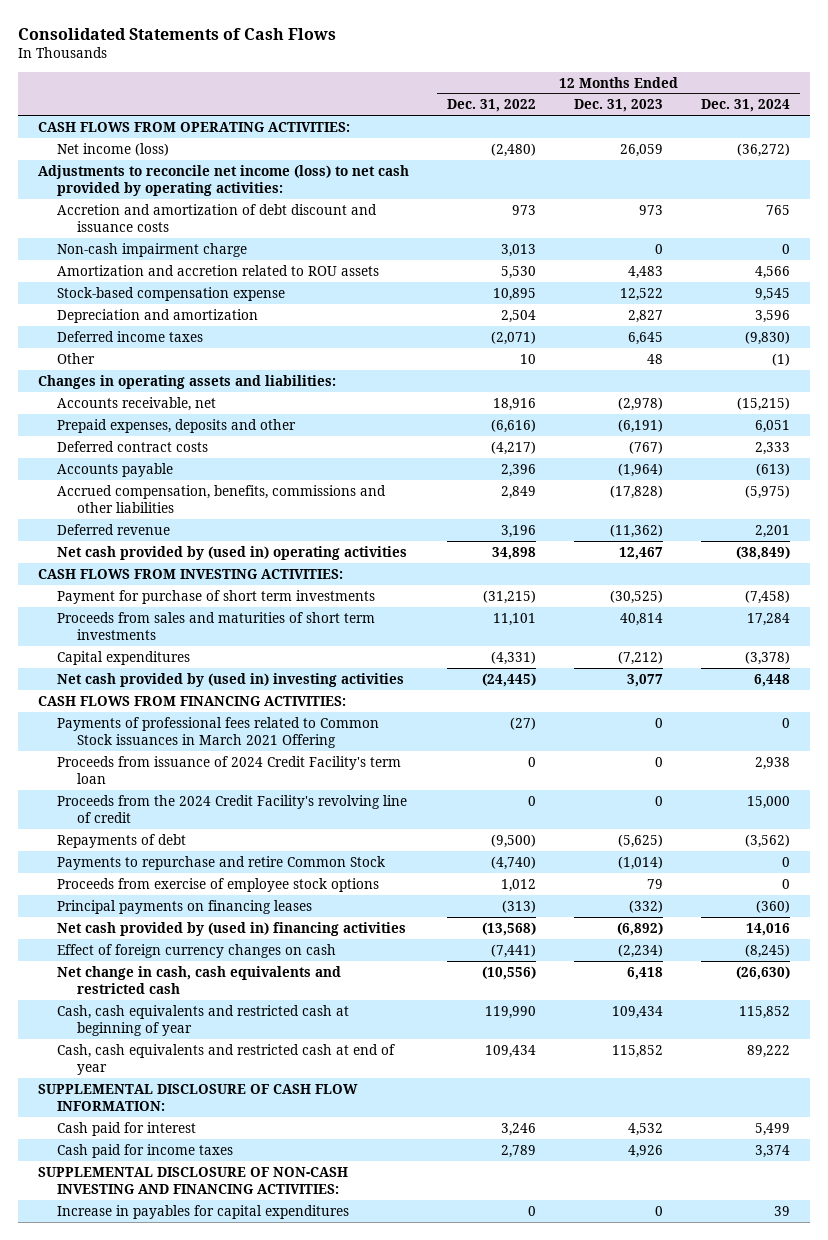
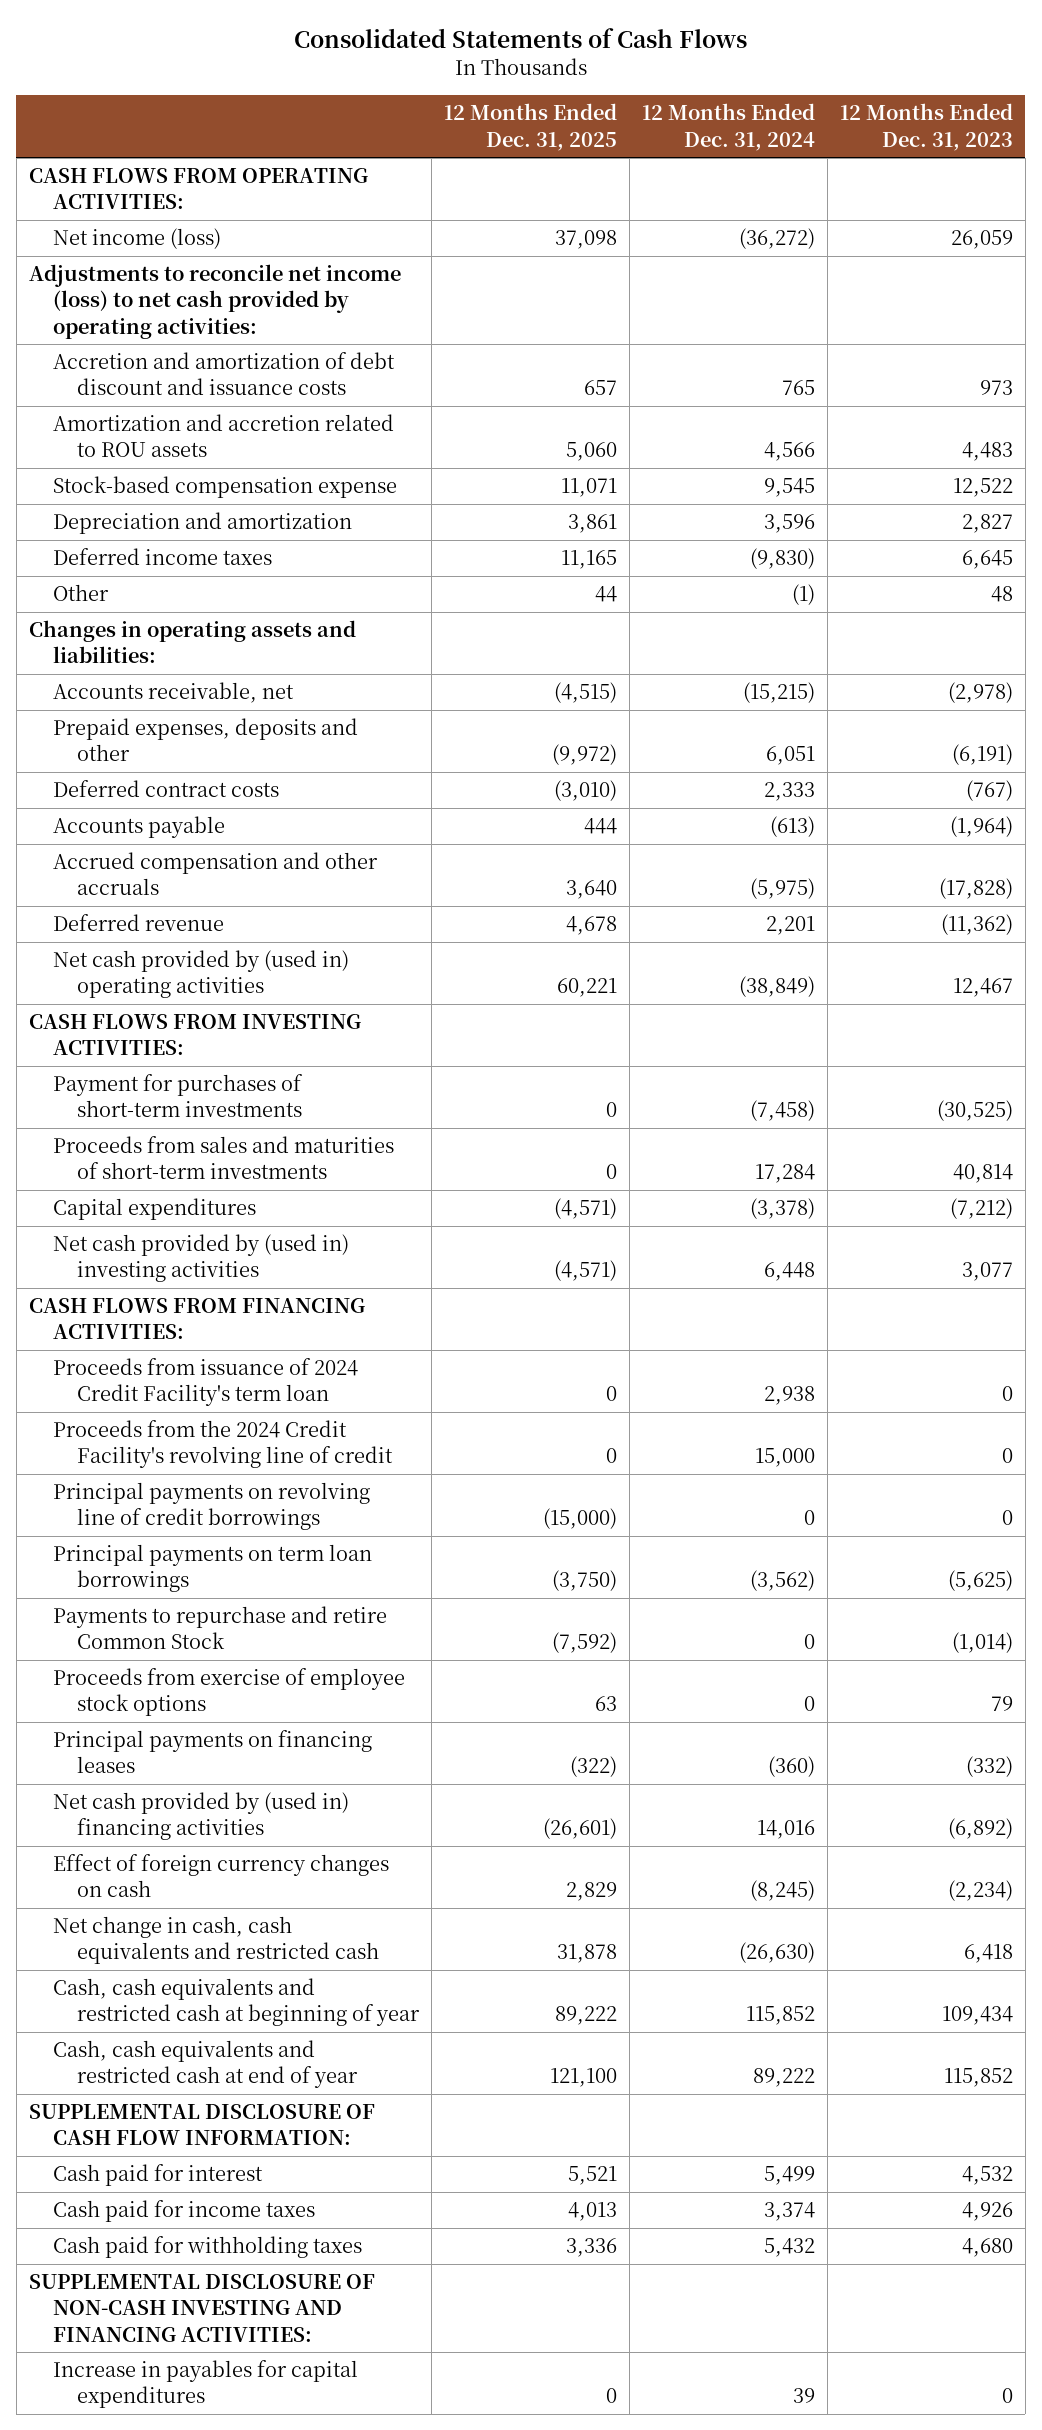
[446,99,536,113] Dec. 31, 2022 -> none
none -> [443,103,617,151] 12 Months Ended Dec. 31, 2025
[57,242,248,257] Non-cash impairment charge -> none
[57,484,387,513] Accrued compensation, benefits, commissions and other liabilities -> [52,852,378,896] Accrued compensation and other accruals
[57,589,376,604] Payment for purchase of short term investments -> [52,1074,303,1118] Payment for purchases of short-term investments
[57,611,376,640] Proceeds from sales and maturities of short term investments -> [52,1136,394,1180] Proceeds from sales and maturities of short-term investments
[57,716,380,748] Payments of professional fees related to Common Stock issuances in March 2021 Offering -> none
none -> [52,1482,370,1531] Principal payments on revolving line of credit borrowings
[57,833,187,848] Repayments of debt -> [52,1544,372,1593] Principal payments on term loan borrowings
none -> [52,2236,362,2259] Cash paid for withholding taxes

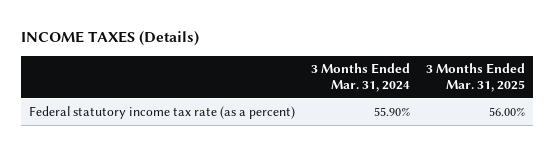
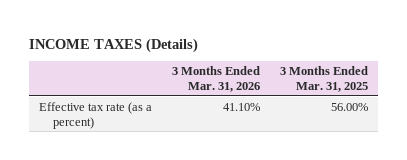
[311,62,411,93] 3 Months Ended Mar. 31, 2024 -> none
none -> [172,65,261,92] 3 Months Ended Mar. 31, 2026
[29,106,296,120] Federal statutory income tax rate (as a percent) -> [39,101,153,129] Effective tax rate (as a percent)

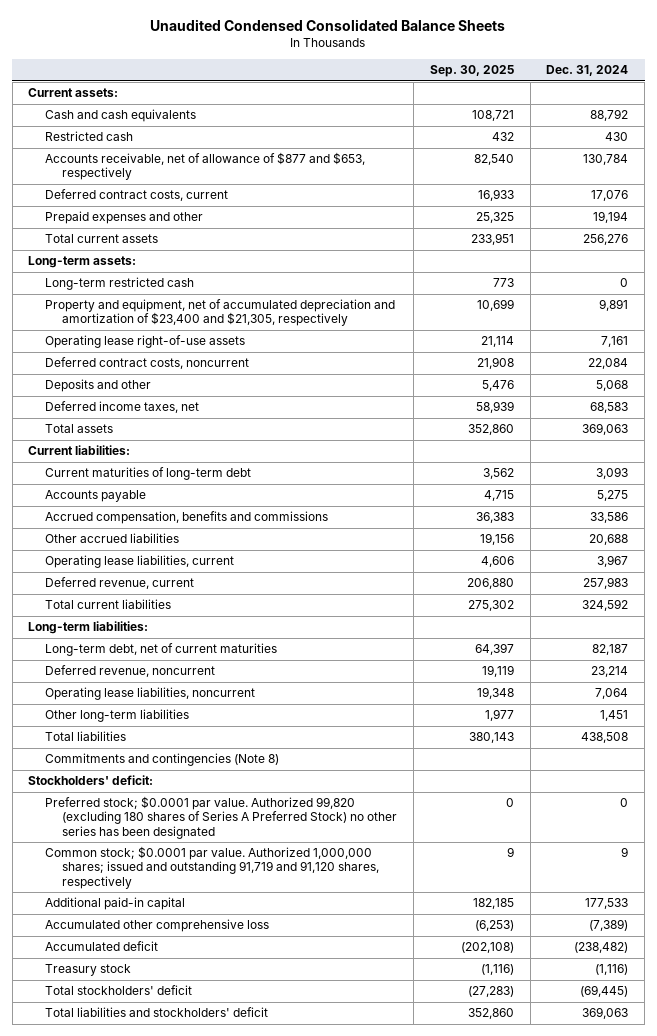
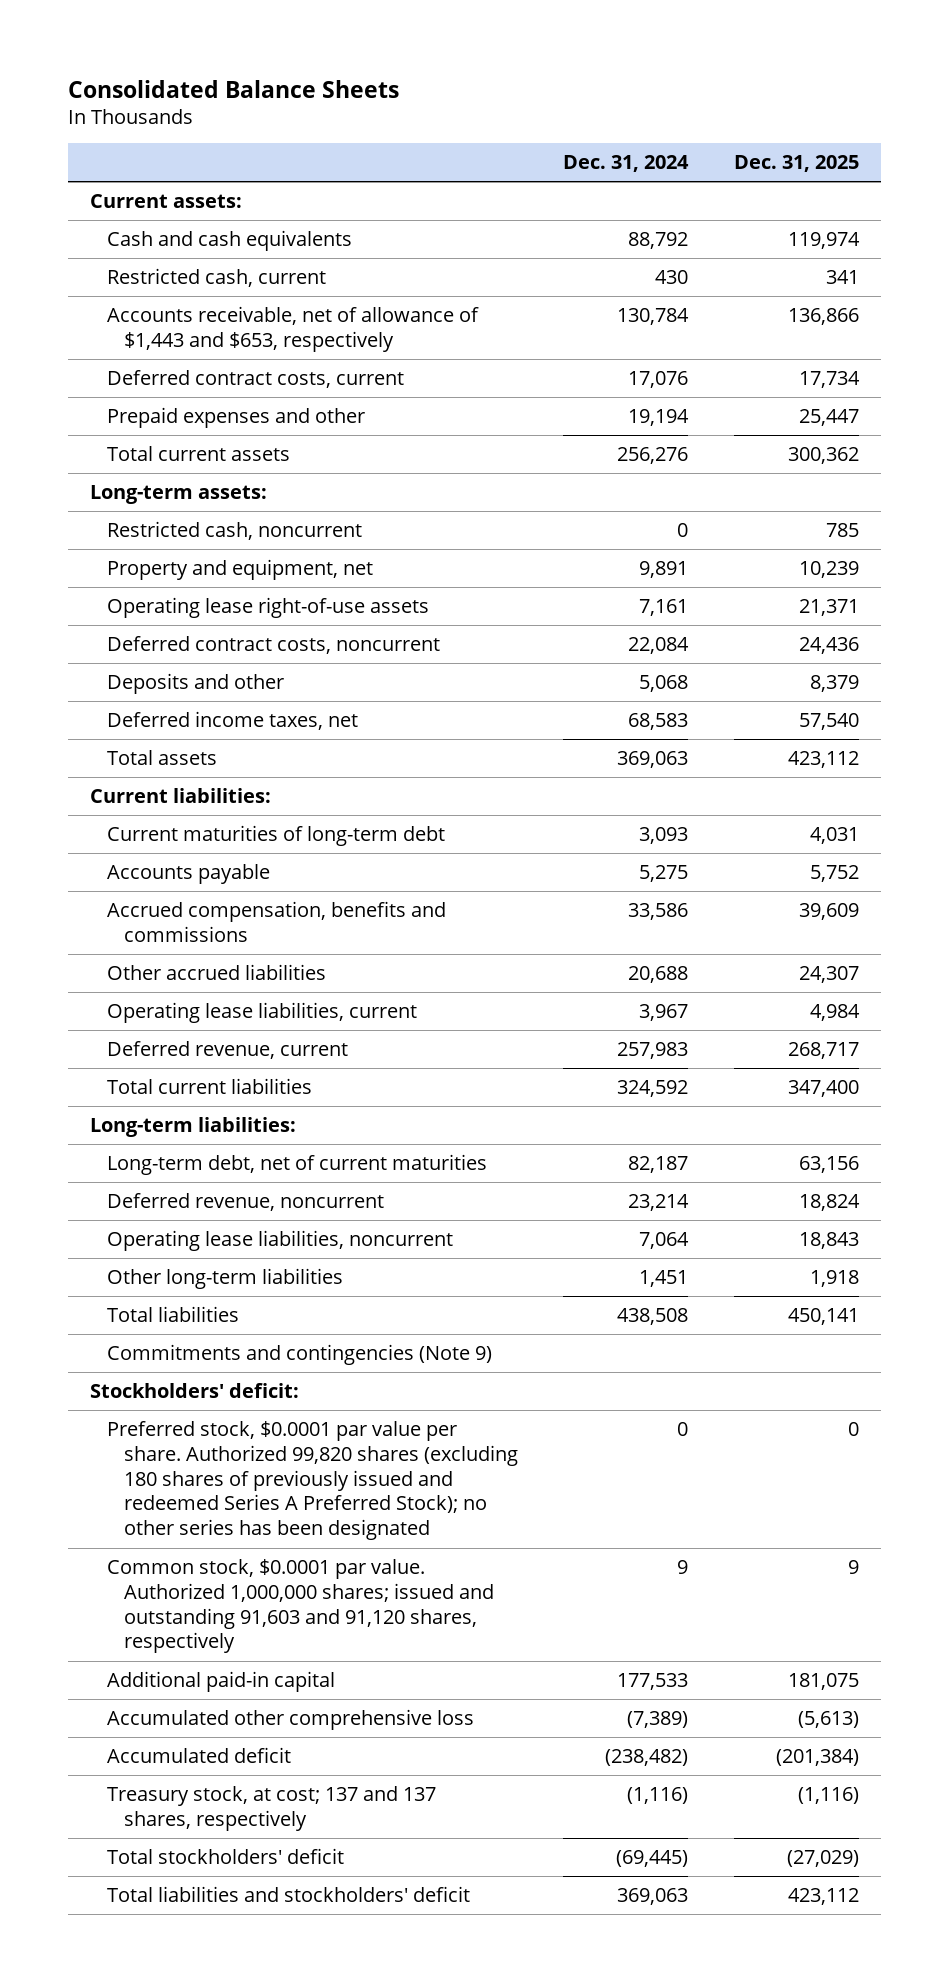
[150,18,506,31] Unaudited Condensed Consolidated Balance Sheets -> [67,79,399,98] Consolidated Balance Sheets
[429,65,514,78] Sep. 30, 2025 -> none
none -> [733,155,859,173] Dec. 31, 2025
[45,131,134,142] Restricted cash -> [107,267,327,287] Restricted cash, current
[45,152,366,181] Accounts receivable, net of allowance of $877 and $653, respectively -> [107,305,480,352] Accounts receivable, net of allowance of $1,443 and $653, respectively
[45,277,195,291] Long-term restricted cash -> [107,520,363,540] Restricted cash, noncurrent
[45,299,396,327] Property and equipment, net of accumulated depreciation and amortization of $23,400 and $21,305, respectively -> [107,558,374,580] Property and equipment, net
[45,753,280,767] Commitments and contingencies (Note 8) -> [107,1343,493,1365] Commitments and contingencies (Note 9)
[45,796,398,839] Preferred stock; $0.0001 par value. Authorized 99,820 (excluding 180 shares of Series A Preferred Stock) no other series has been designated -> [107,1420,518,1541] Preferred stock, $0.0001 par value per share. Authorized 99,820 shares (excluding 180 shares of previously issued and redeemed Series A Preferred Stock); no other series has been designated
[45,846,380,889] Common stock; $0.0001 par value. Authorized 1,000,000 shares; issued and outstanding 91,719 and 91,120 shares, respectively -> [107,1558,494,1654] Common stock, $0.0001 par value. Authorized 1,000,000 shares; issued and outstanding 91,603 and 91,120 shares, respectively
[45,964,132,977] Treasury stock -> [107,1785,437,1831] Treasury stock, at cost; 137 and 137 shares, respectively

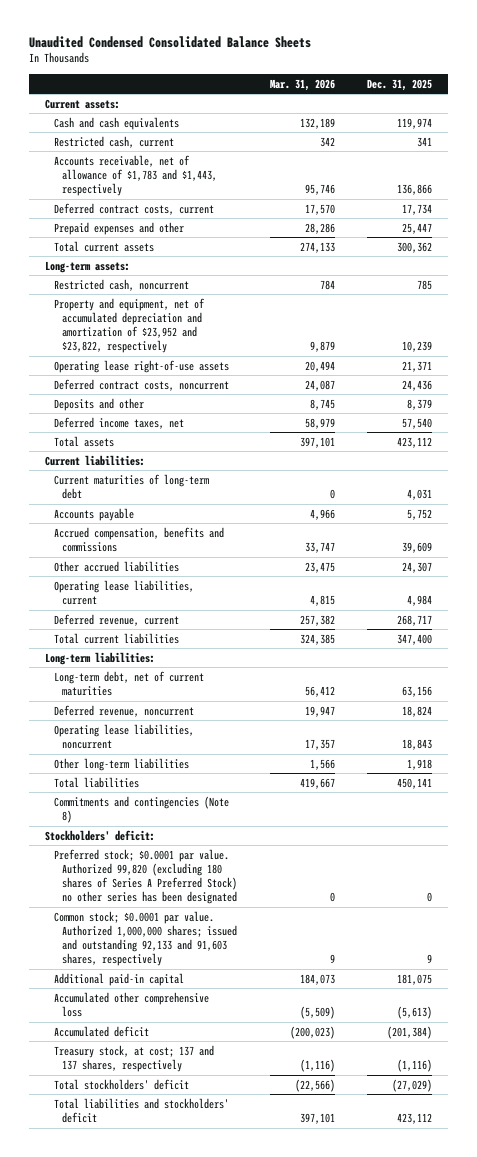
[67,79,399,98] Consolidated Balance Sheets -> [28,35,311,48] Unaudited Condensed Consolidated Balance Sheets
[563,155,690,173] Dec. 31, 2024 -> none
none -> [269,78,335,91] Mar. 31, 2026
[107,305,480,352] Accounts receivable, net of allowance of $1,443 and $653, respectively -> [53,154,218,197] Accounts receivable, net of allowance of $1,783 and $1,443, respectively
[107,558,374,580] Property and equipment, net -> [53,297,205,354] Property and equipment, net of accumulated depreciation and amortization of $23,952 and $23,822, respectively
[107,1343,493,1365] Commitments and contingencies (Note 9) -> [53,795,229,823] Commitments and contingencies (Note 8)
[107,1420,518,1541] Preferred stock, $0.0001 par value per share. Authorized 99,820 shares (excluding 180 shares of previously issued and redeemed Series A Preferred Stock); no other series has been designated -> [53,848,238,905] Preferred stock; $0.0001 par value. Authorized 99,820 (excluding 180 shares of Series A Preferred Stock) no other series has been designated
[107,1558,494,1654] Common stock, $0.0001 par value. Authorized 1,000,000 shares; issued and outstanding 91,603 and 91,120 shares, respectively -> [53,910,238,967] Common stock; $0.0001 par value. Authorized 1,000,000 shares; issued and outstanding 92,133 and 91,603 shares, respectively

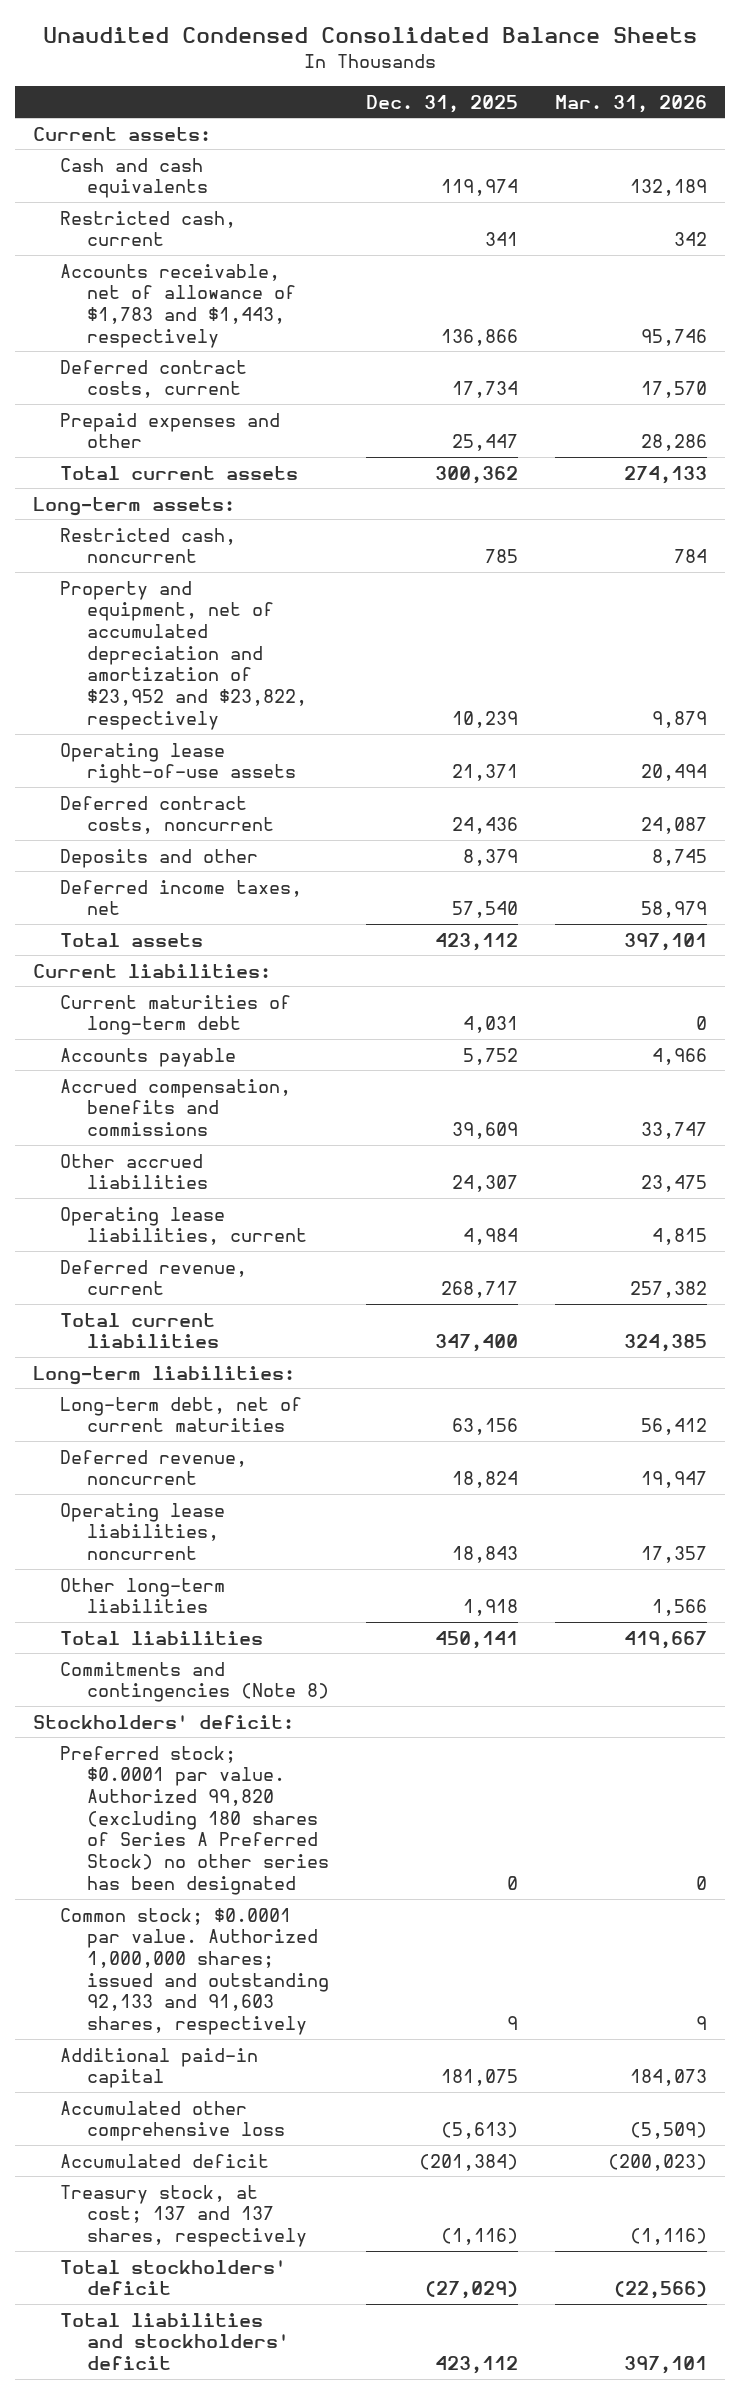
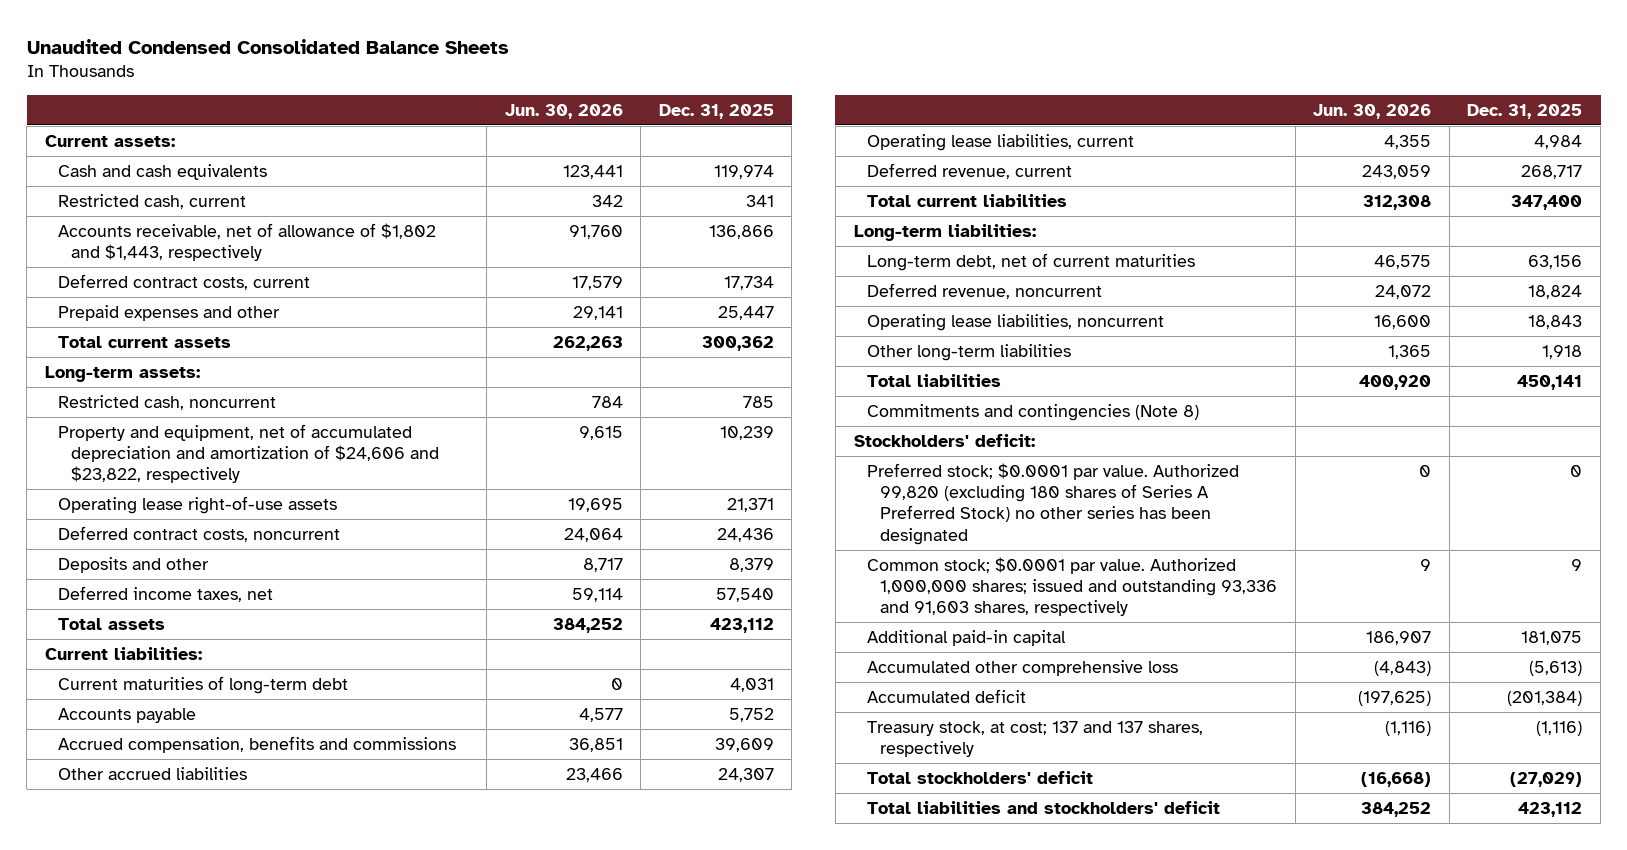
[554,94,707,113] Mar. 31, 2026 -> none
none -> [504,103,623,119] Jun. 30, 2026
[60,263,297,348] Accounts receivable, net of allowance of $1,783 and $1,443, respectively -> [58,222,437,262] Accounts receivable, net of allowance of $1,802 and $1,443, respectively
[60,580,308,730] Property and equipment, net of accumulated depreciation and amortization of $23,952 and $23,822, respectively -> [58,423,440,484] Property and equipment, net of accumulated depreciation and amortization of $24,606 and $23,822, respectively
[60,1907,330,2036] Common stock; $0.0001 par value. Authorized 1,000,000 shares; issued and outstanding 92,133 and 91,603 shares, respectively -> [866,556,1278,617] Common stock; $0.0001 par value. Authorized 1,000,000 shares; issued and outstanding 93,336 and 91,603 shares, respectively

